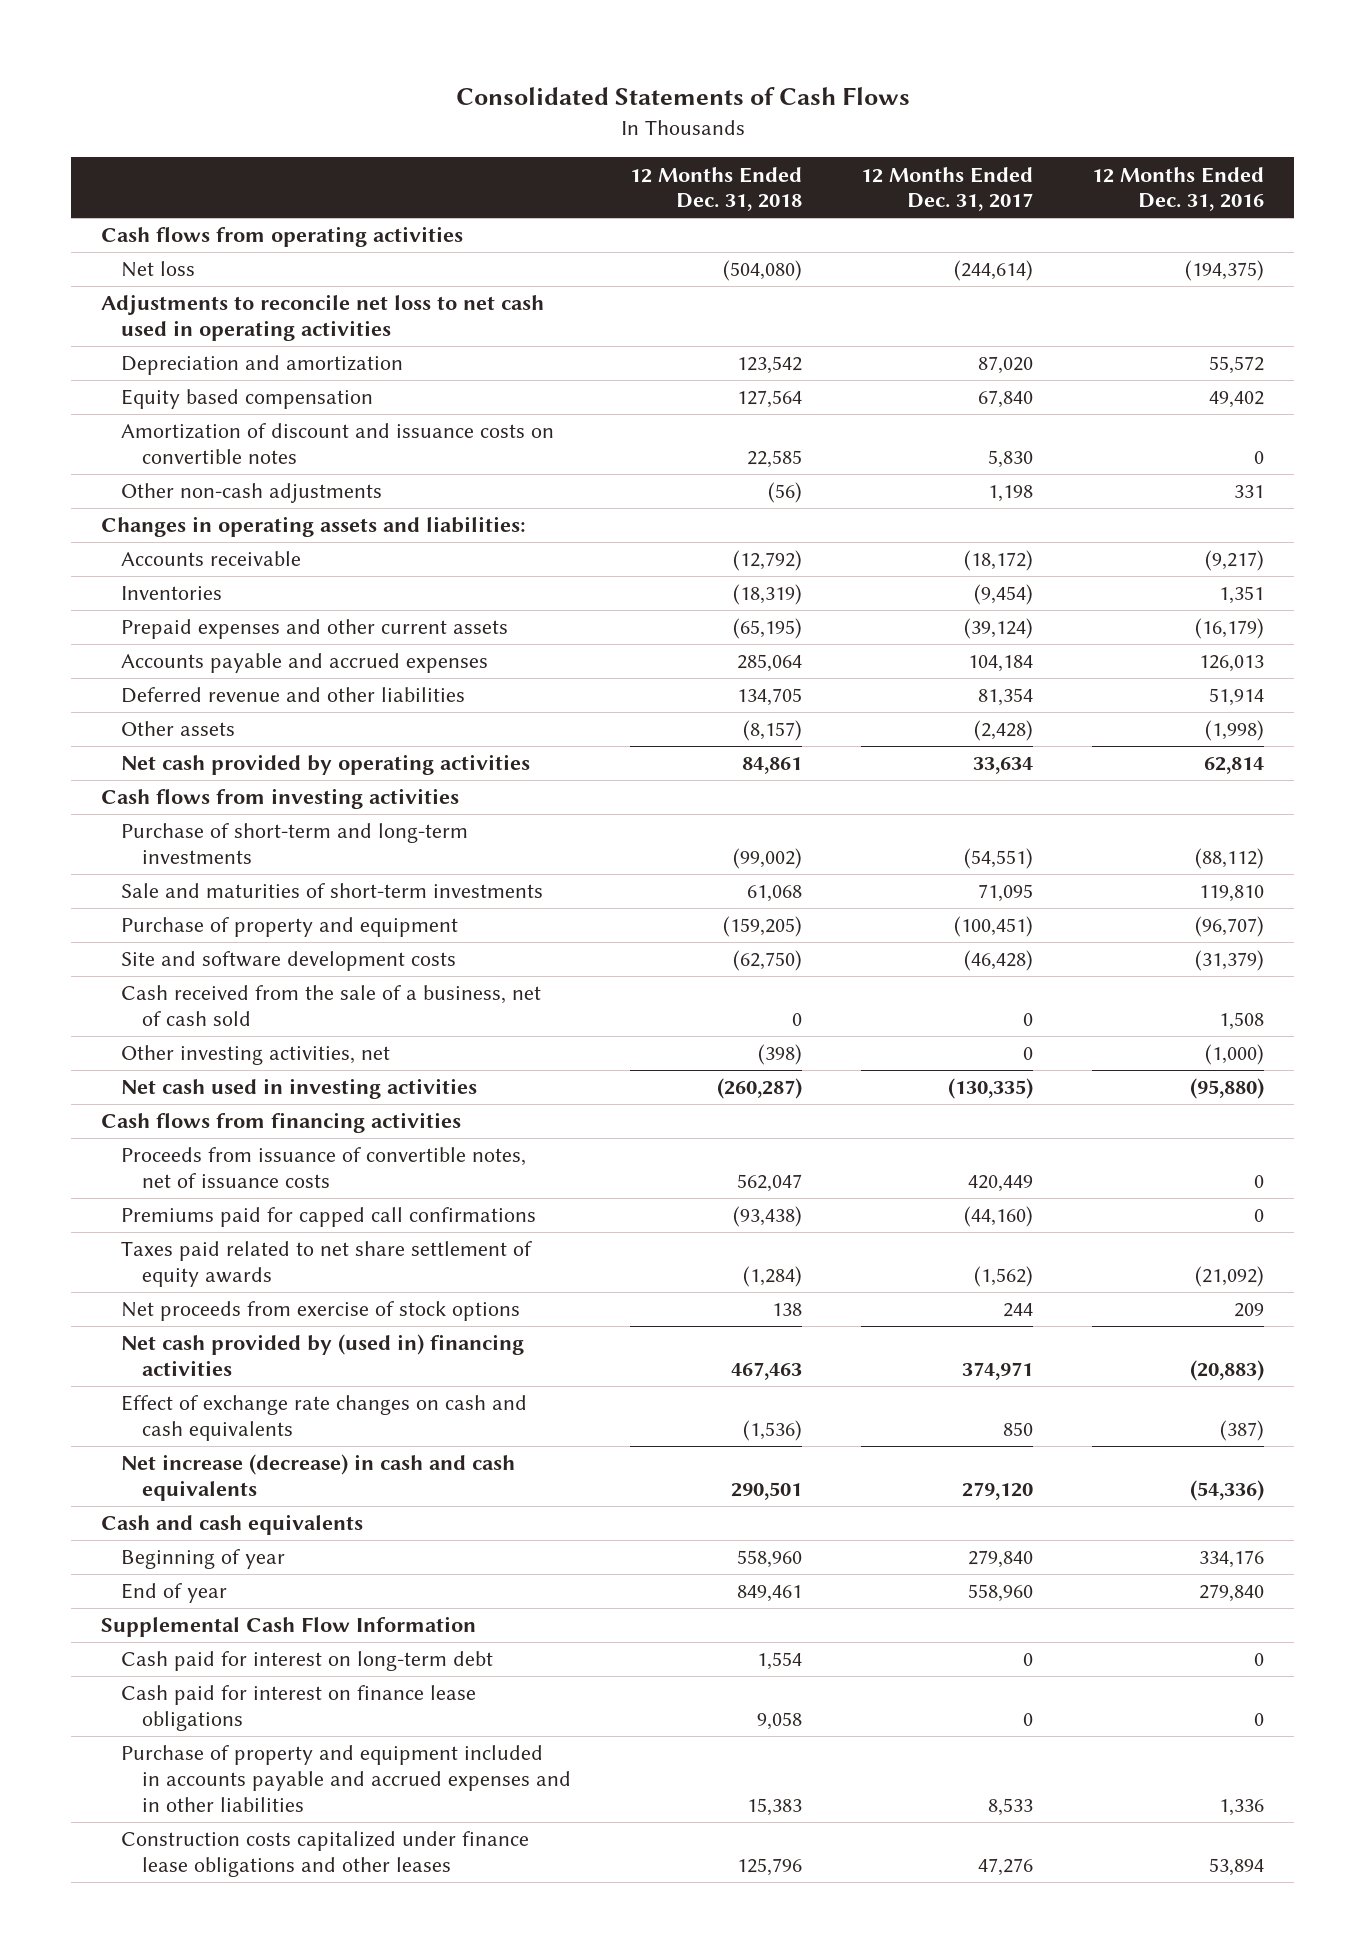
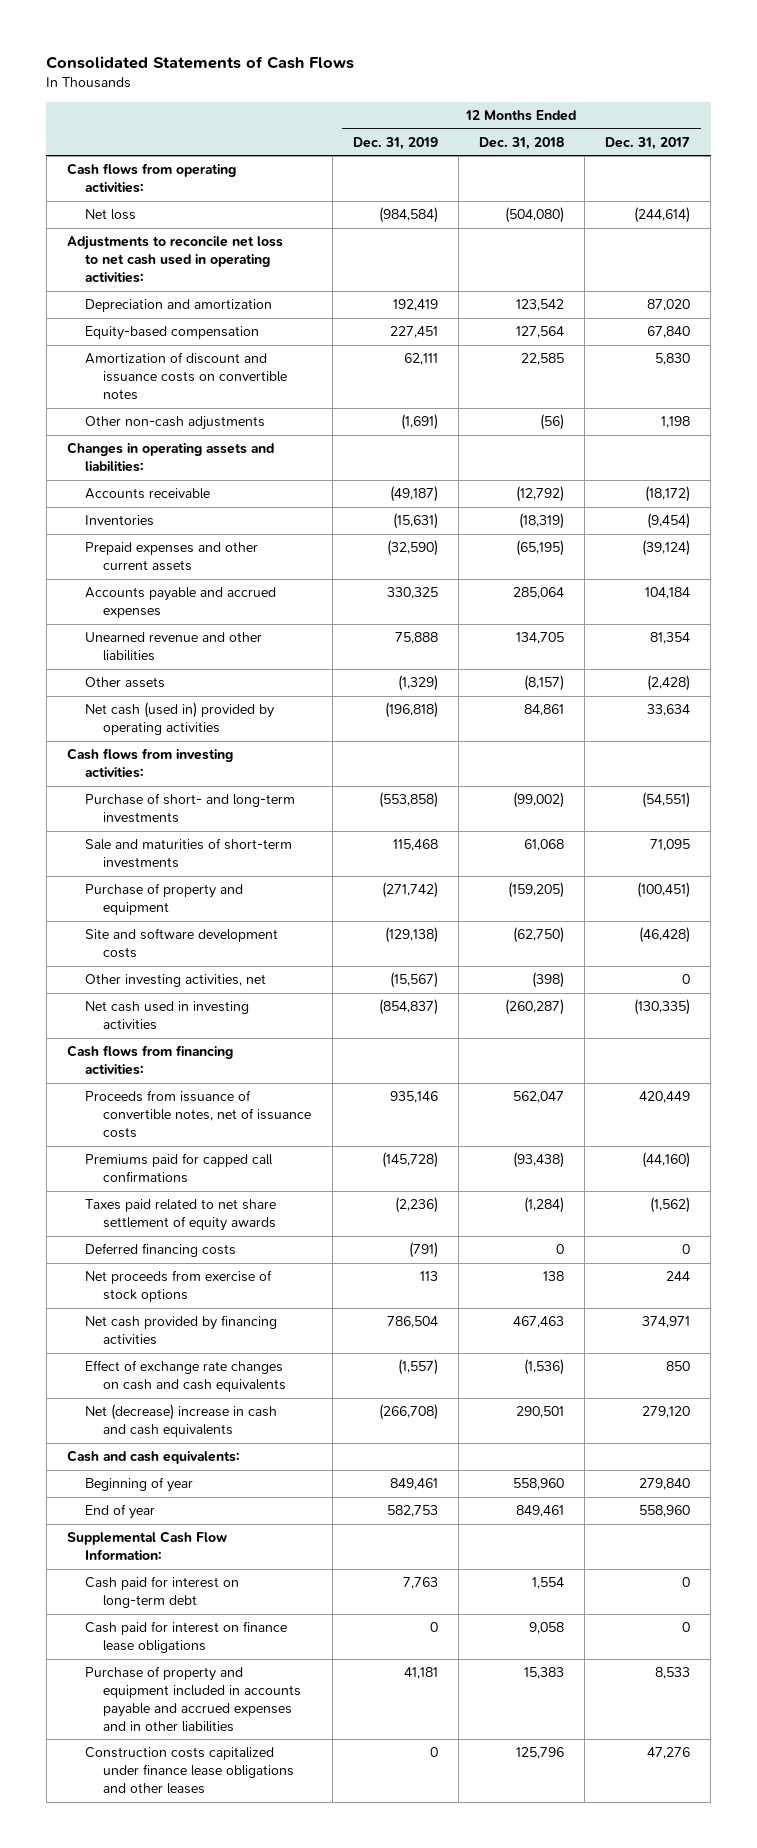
[1092,166,1265,212] 12 Months Ended Dec. 31, 2016 -> none
none -> [352,136,438,150] Dec. 31, 2019
[100,226,463,248] Cash flows from operating activities -> [66,163,236,194] Cash flows from operating activities:
[100,294,544,342] Adjustments to reconcile net loss to net cash used in operating activities -> [66,236,283,284] Adjustments to reconcile net loss to net cash used in operating activities:
[121,389,374,410] Equity based compensation -> [85,326,260,341] Equity-based compensation
[121,687,466,704] Deferred revenue and other liabilities -> [85,632,263,662] Unearned revenue and other liabilities
[121,754,531,776] Net cash provided by operating activities -> [85,702,275,736] Net cash (used in) provided by operating activities
[100,788,459,810] Cash flows from investing activities -> [66,748,233,779] Cash flows from investing activities:
[121,823,469,865] Purchase of short-term and long-term investments -> [85,793,296,824] Purchase of short- and long-term investments
[121,985,542,1027] Cash received from the sale of a business, net of cash sold -> none
[100,1112,461,1134] Cash flows from financing activities -> [66,1045,233,1076] Cash flows from financing activities:
none -> [85,1243,237,1258] Deferred financing costs
[121,1334,525,1377] Net cash provided by (used in) financing activities -> [85,1315,278,1346] Net cash provided by financing activities
[121,1454,516,1502] Net increase (decrease) in cash and cash equivalents -> [85,1404,278,1438] Net (decrease) increase in cash and cash equivalents
[100,1514,363,1536] Cash and cash equivalents -> [66,1450,240,1465] Cash and cash equivalents:
[100,1616,476,1638] Supplemental Cash Flow Information -> [66,1531,227,1561] Supplemental Cash Flow Information:

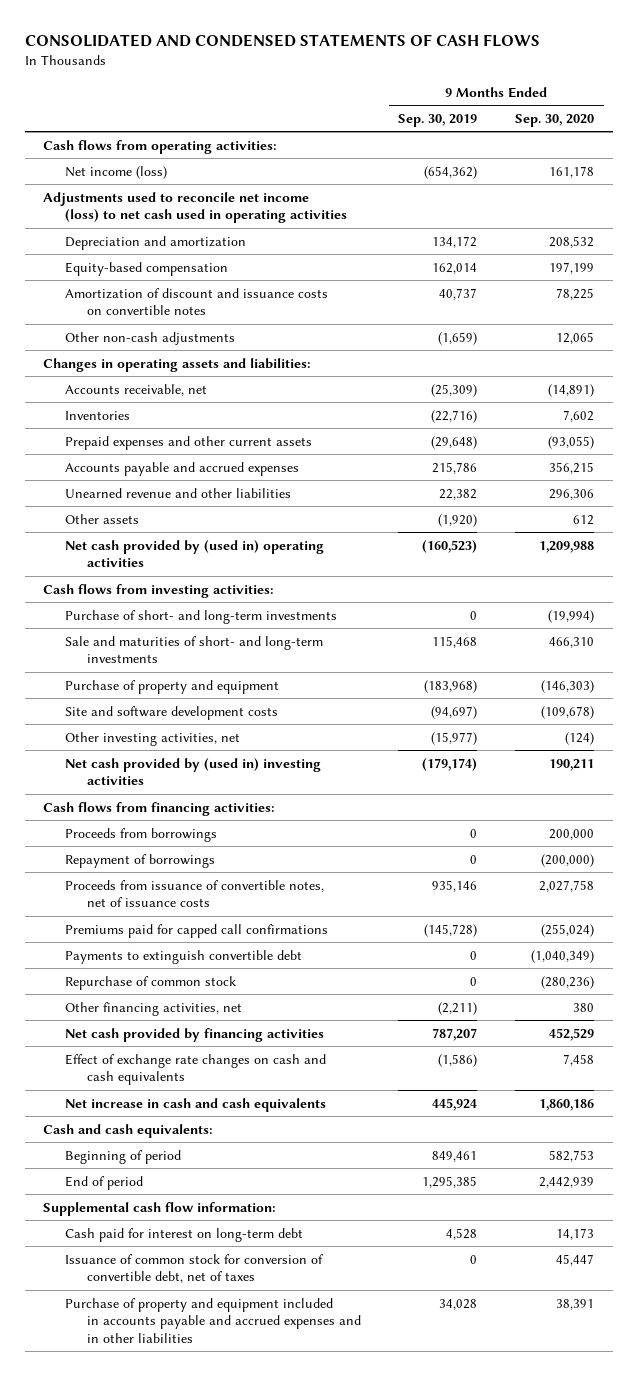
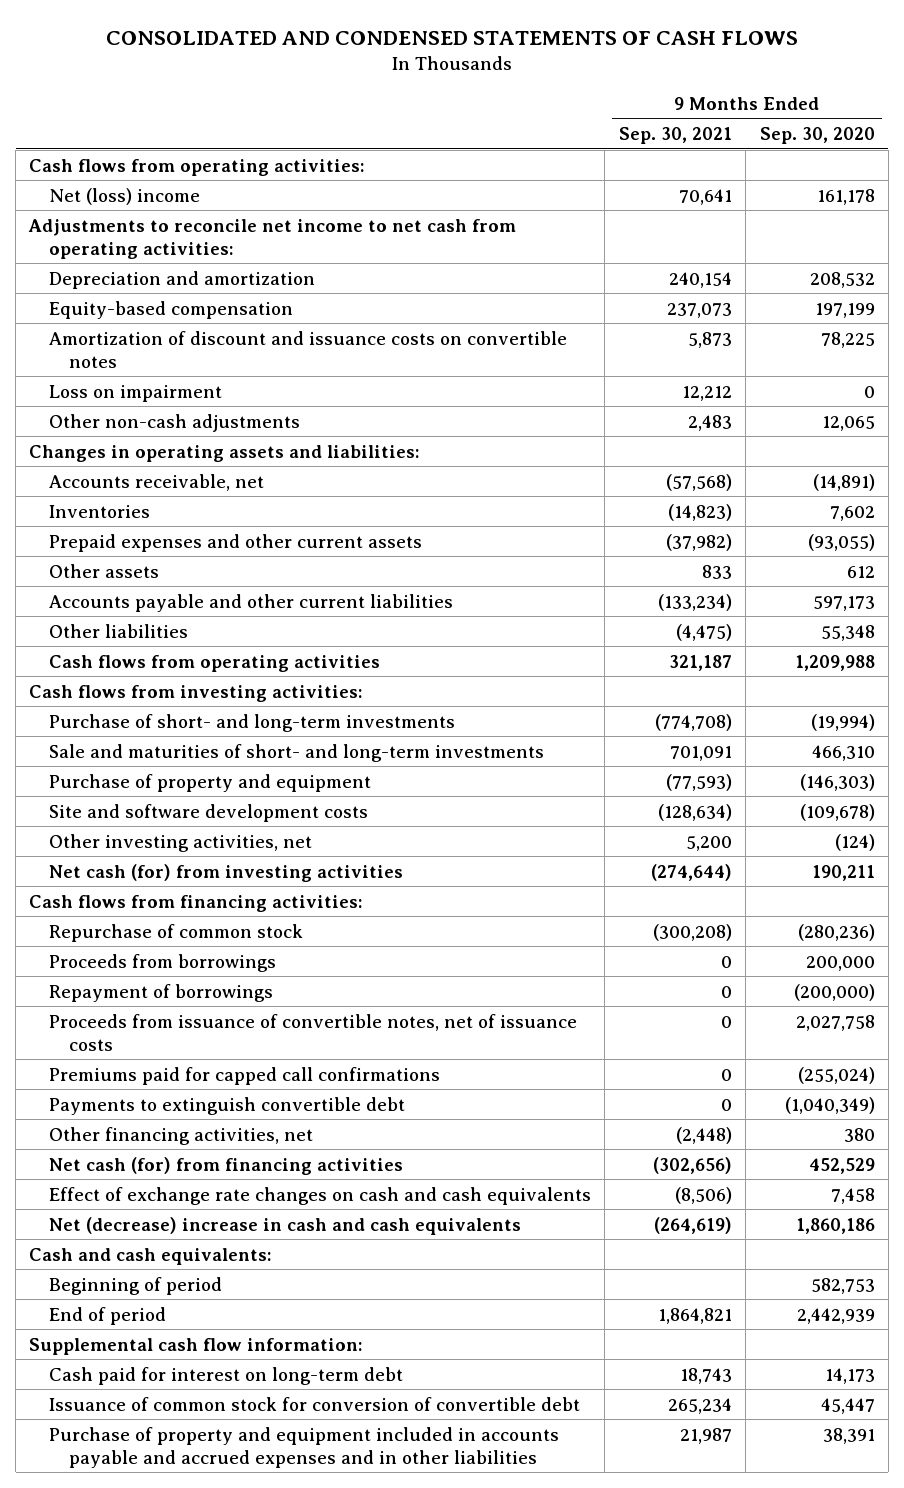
[398,113,478,127] Sep. 30, 2019 -> none
none -> [618,127,732,145] Sep. 30, 2021
[65,165,168,179] Net income (loss) -> [49,187,201,205] Net (loss) income
[43,191,348,224] Adjustments used to reconcile net income (loss) to net cash used in operating activities -> [28,218,517,259] Adjustments to reconcile net income to net cash from operating activities:
none -> [49,384,223,402] Loss on impairment
[65,461,300,476] Accounts payable and accrued expenses -> none
[65,487,292,498] Unearned revenue and other liabilities -> none
none -> [49,593,454,612] Accounts payable and other current liabilities
none -> [49,623,189,638] Other liabilities
[65,539,325,568] Net cash provided by (used in) operating activities -> [49,654,381,672] Cash flows from operating activities
[65,757,322,786] Net cash provided by (used in) investing activities -> [49,863,404,882] Net cash (for) from investing activities
[65,975,237,990] Repurchase of common stock -> [49,923,304,942] Repurchase of common stock
[65,1027,325,1042] Net cash provided by financing activities -> [49,1156,404,1175] Net cash (for) from financing activities
[65,1097,327,1112] Net increase in cash and cash equivalents -> [49,1216,522,1235] Net (decrease) increase in cash and cash equivalents
[65,1253,325,1284] Issuance of common stock for conversion of convertible debt, net of taxes -> [49,1396,581,1411] Issuance of common stock for conversion of convertible debt

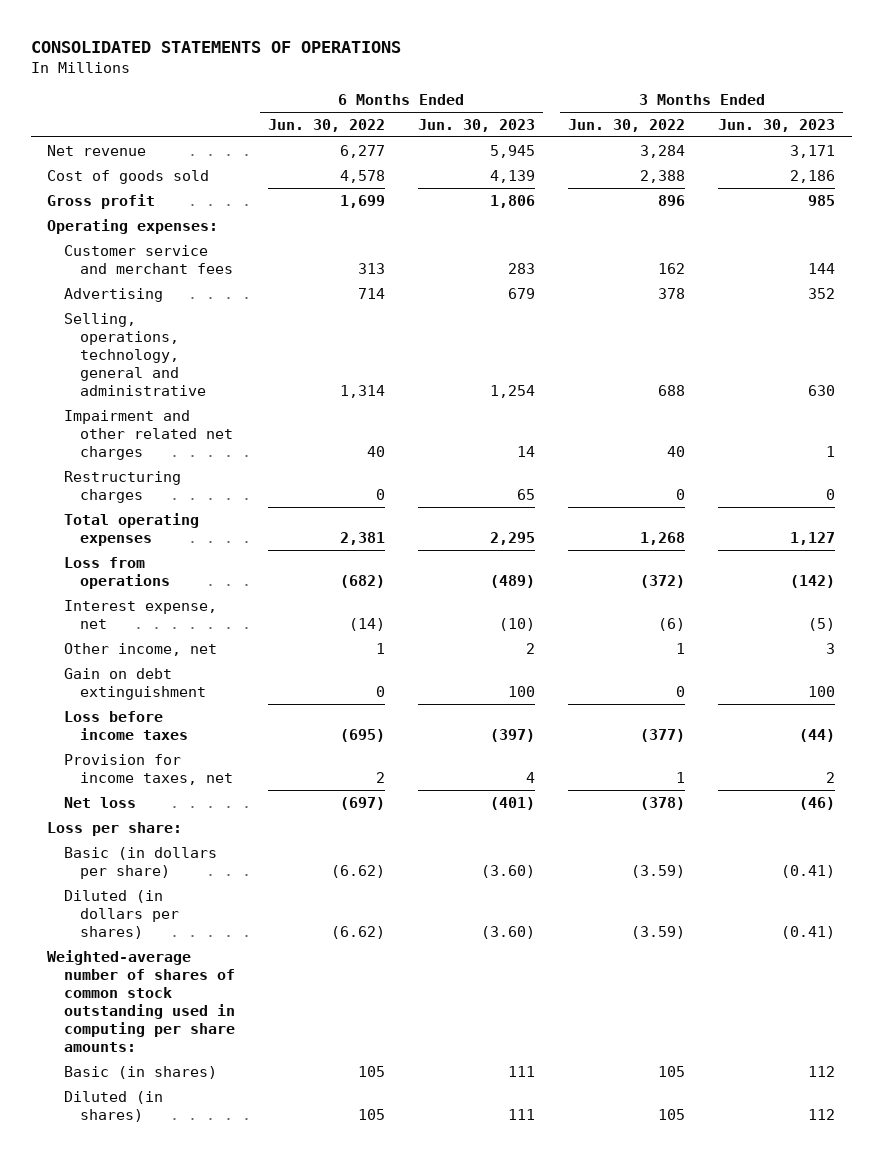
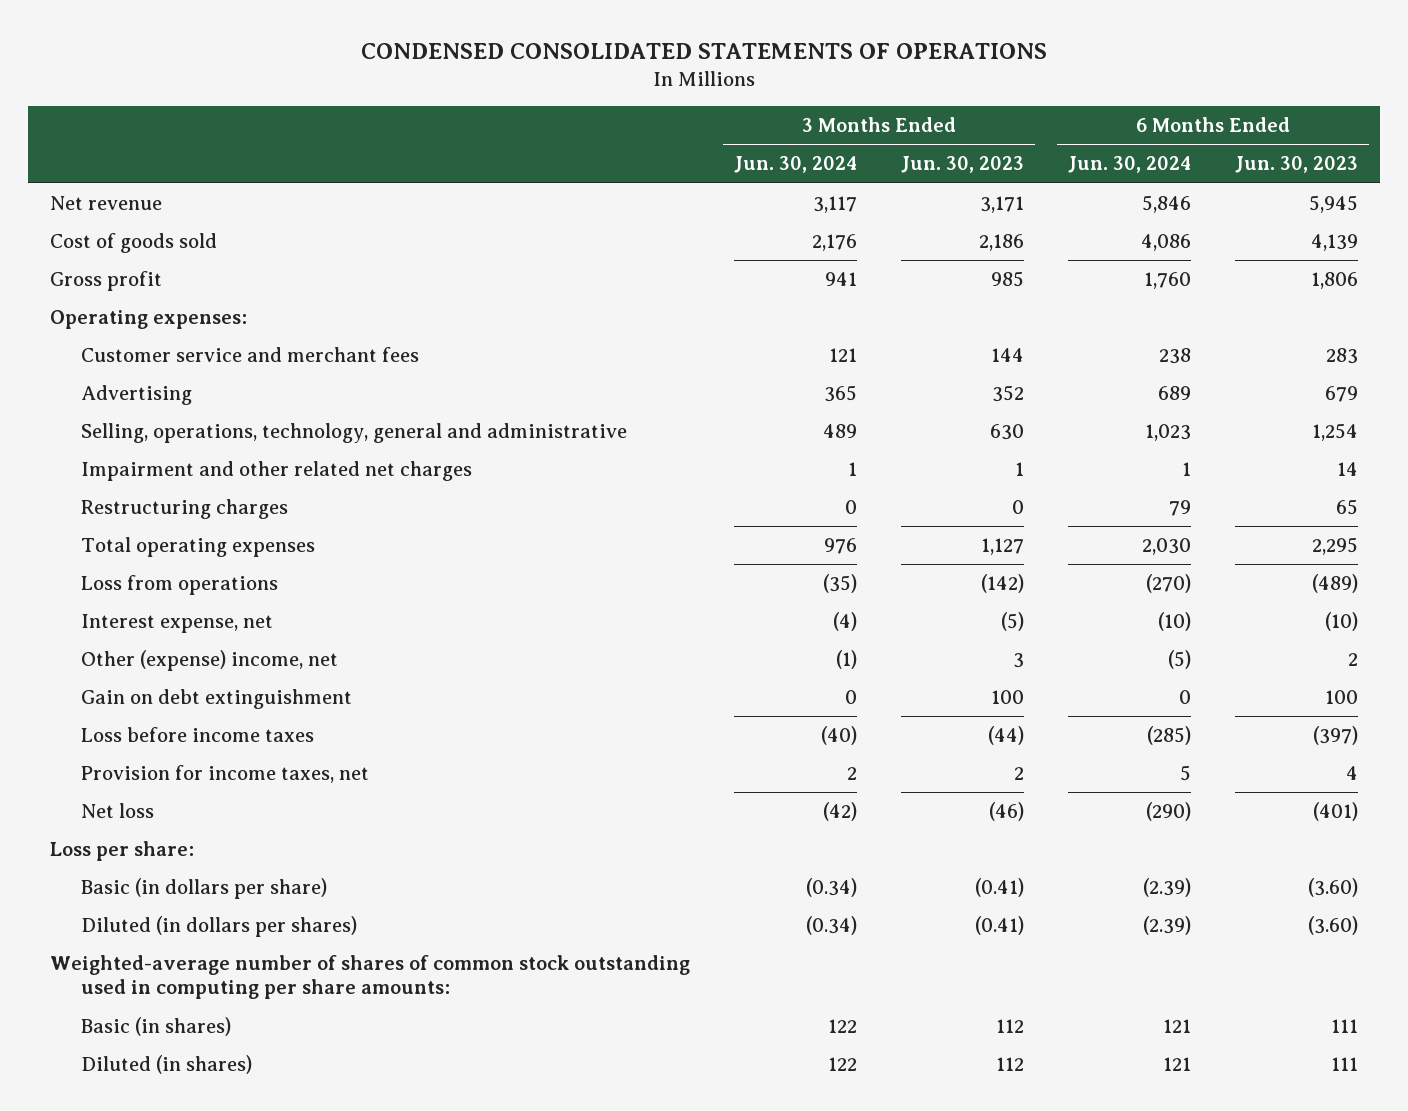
[30,41,401,54] CONSOLIDATED STATEMENTS OF OPERATIONS -> [360,43,1047,60] CONDENSED CONSOLIDATED STATEMENTS OF OPERATIONS
[267,118,385,132] Jun. 30, 2022 -> none
[567,118,685,132] Jun. 30, 2022 -> none
none -> [734,156,858,174] Jun. 30, 2024
none -> [1067,156,1191,174] Jun. 30, 2024
[63,642,217,656] Other income, net -> [80,649,338,671] Other (expense) income, net

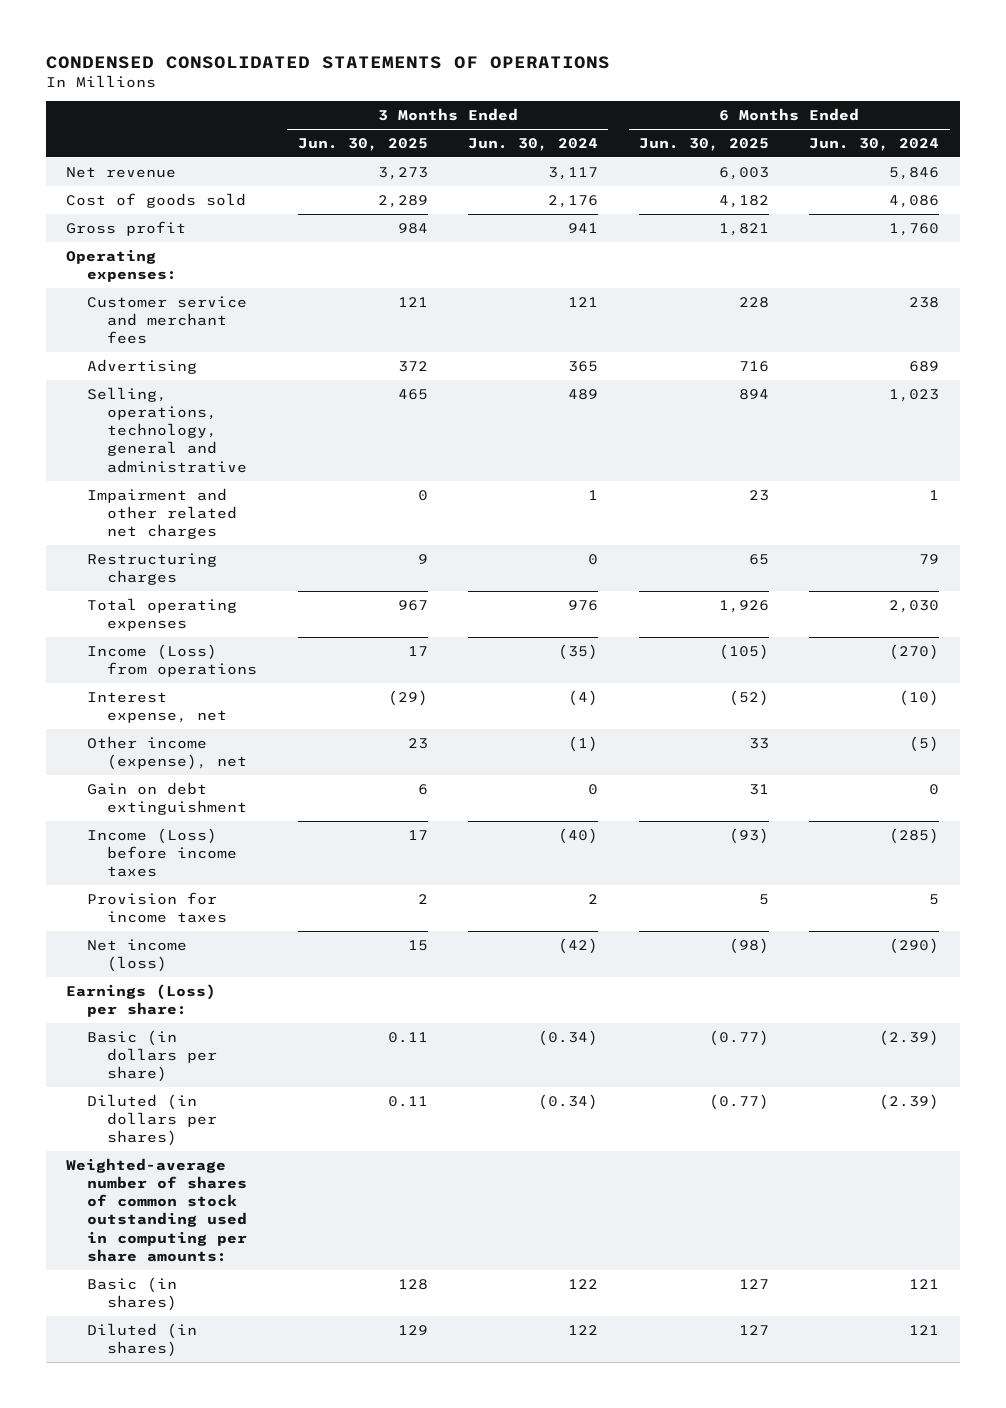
[900,156,1024,174] Jun. 30, 2023 -> none
[1234,156,1358,174] Jun. 30, 2023 -> none
none -> [297,137,428,151] Jun. 30, 2025
none -> [638,137,769,151] Jun. 30, 2025
[80,574,278,595] Loss from operations -> [86,643,257,678] Income (Loss) from operations
[80,649,338,671] Other (expense) income, net -> [86,735,247,771] Other income (expense), net
[80,726,314,742] Loss before income taxes -> [86,827,237,878] Income (Loss) before income taxes
[80,764,369,783] Provision for income taxes, net -> [86,891,227,924] Provision for income taxes
[80,802,154,818] Net loss -> [86,938,187,973] Net income (loss)
[50,840,195,861] Loss per share: -> [66,983,217,1018] Earnings (Loss) per share:

